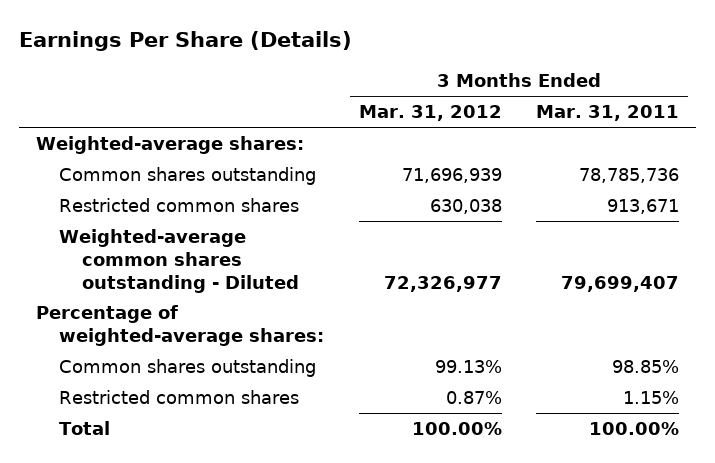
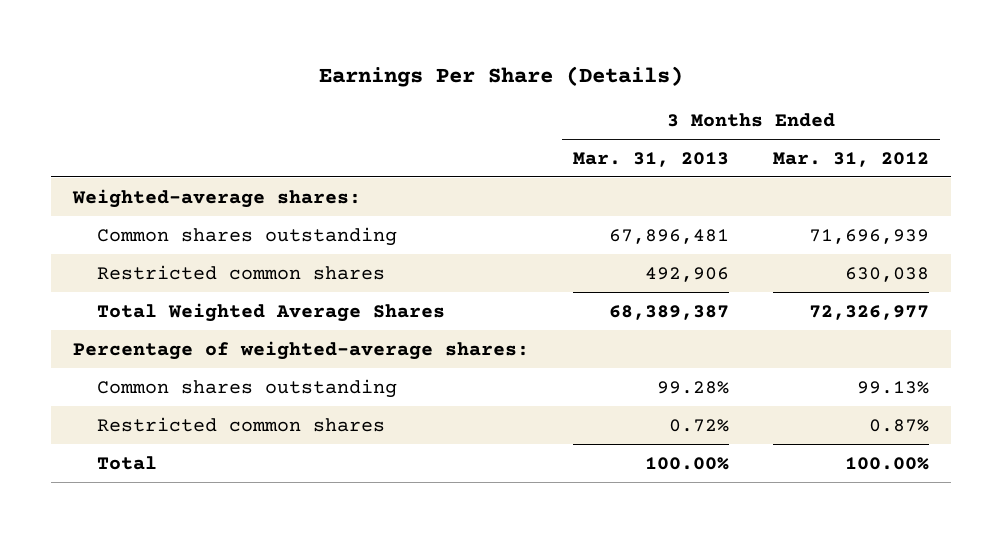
[536,105,680,122] Mar. 31, 2011 -> none
none -> [573,151,730,167] Mar. 31, 2013
[59,229,299,293] Weighted-average common shares outstanding - Diluted -> [97,302,446,322] Total Weighted Average Shares

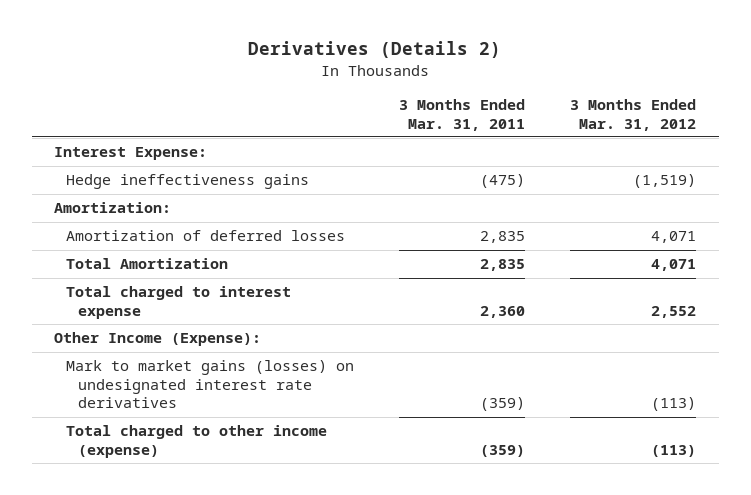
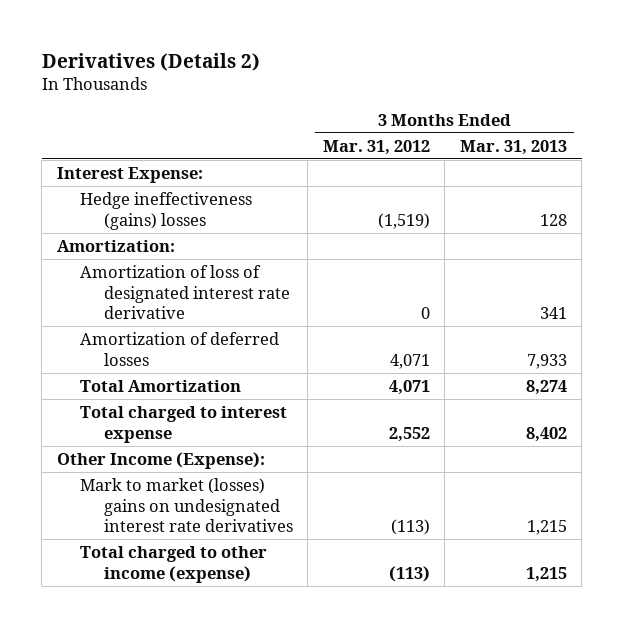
[399,99,526,131] 3 Months Ended Mar. 31, 2011 -> none
none -> [459,139,567,155] Mar. 31, 2013
[66,174,310,190] Hedge ineffectiveness gains -> [80,192,253,230] Hedge ineffectiveness (gains) losses
none -> [80,265,290,320] Amortization of loss of designated interest rate derivative
[66,360,355,409] Mark to market gains (losses) on undesignated interest rate derivatives -> [80,478,293,533] Mark to market (losses) gains on undesignated interest rate derivatives

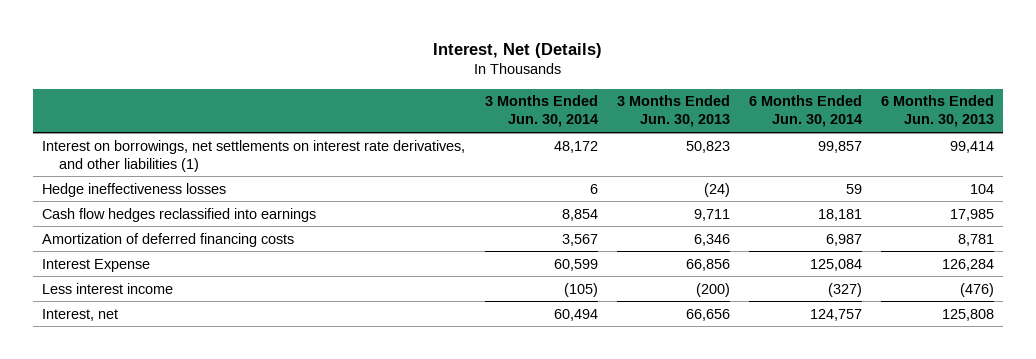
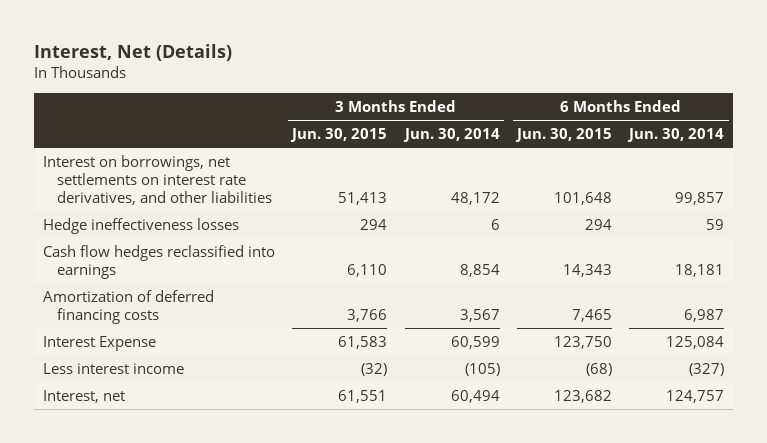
[616,95,730,128] 3 Months Ended Jun. 30, 2013 -> none
[880,95,994,128] 6 Months Ended Jun. 30, 2013 -> none
none -> [290,128,388,143] Jun. 30, 2015
none -> [514,128,612,143] Jun. 30, 2015
[42,139,466,172] Interest on borrowings, net settlements on interest rate derivatives, and other liabilities (1) -> [42,154,273,205] Interest on borrowings, net settlements on interest rate derivatives, and other liabilities

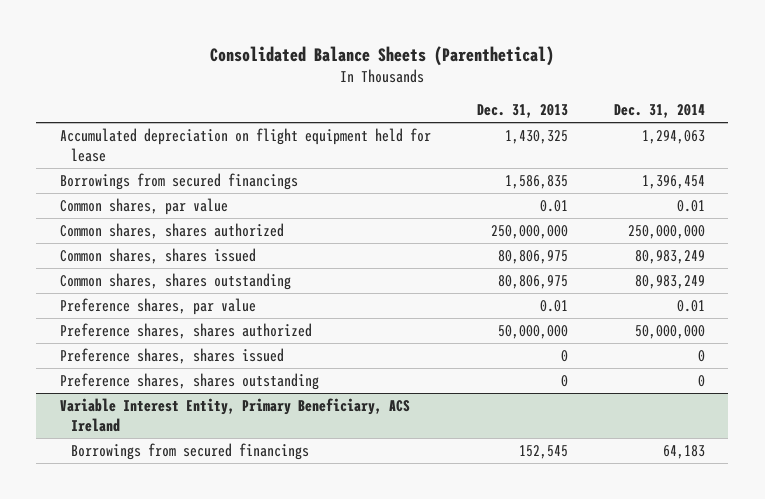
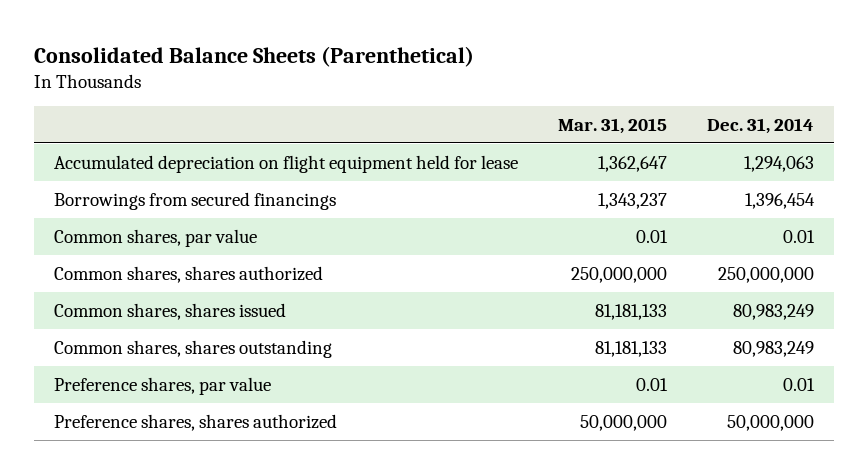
[476,104,568,119] Dec. 31, 2013 -> none
none -> [558,117,668,134] Mar. 31, 2015
[59,347,284,364] Preference shares, shares issued -> none
[59,372,319,390] Preference shares, shares outstanding -> none
[59,397,410,432] Variable Interest Entity, Primary Beneficiary, ACS Ireland -> none
[71,442,310,460] Borrowings from secured financings -> none

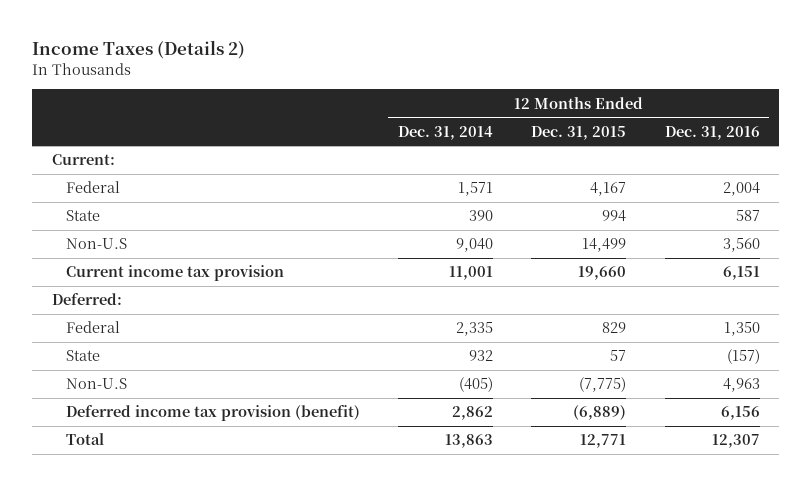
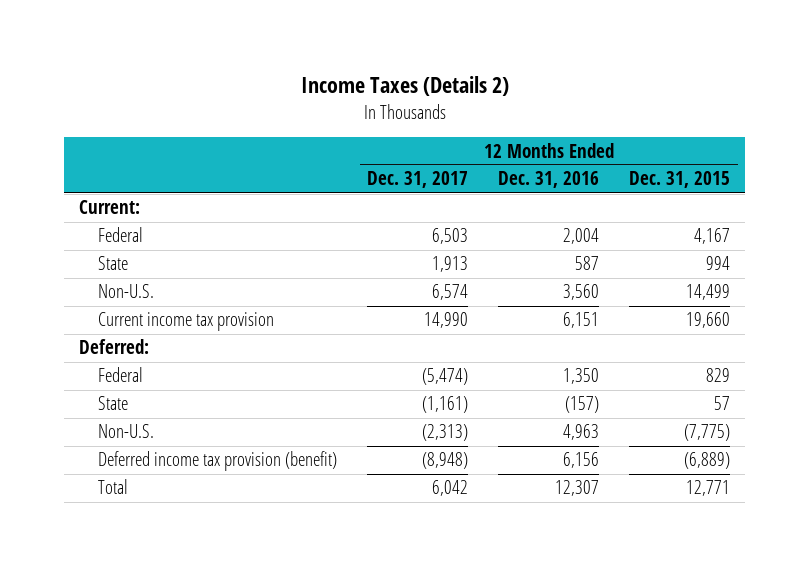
[397,125,493,140] Dec. 31, 2014 -> none
none -> [367,171,469,189] Dec. 31, 2017
[65,238,127,250] Non-U.S -> [98,284,155,299] Non-U.S.
[65,378,127,390] Non-U.S -> [98,424,155,439] Non-U.S.

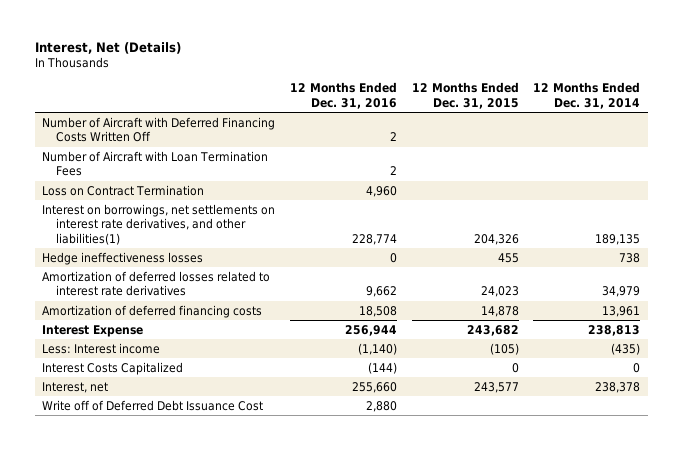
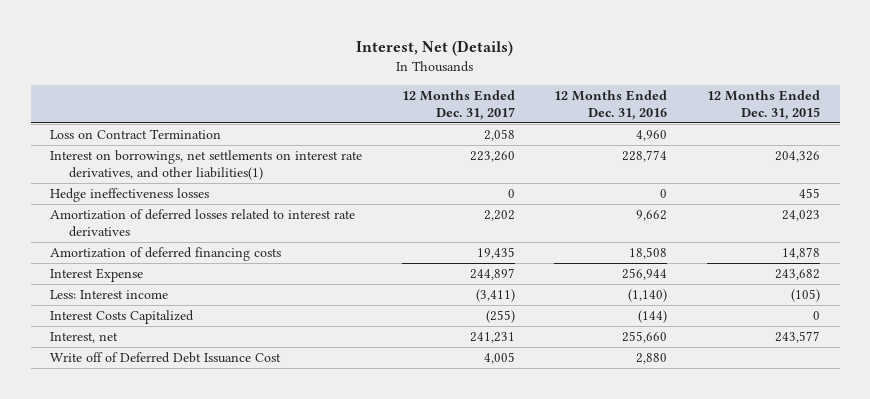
[533,82,641,109] 12 Months Ended Dec. 31, 2014 -> none
none -> [401,90,515,121] 12 Months Ended Dec. 31, 2017
[42,116,276,143] Number of Aircraft with Deferred Financing Costs Written Off -> none
[42,150,269,177] Number of Aircraft with Loan Termination Fees -> none

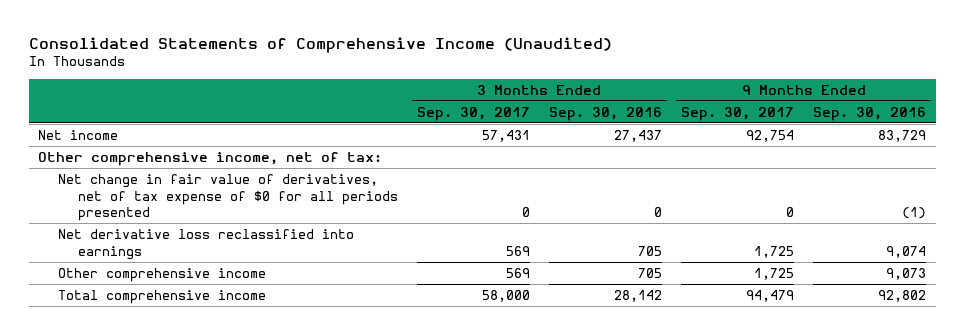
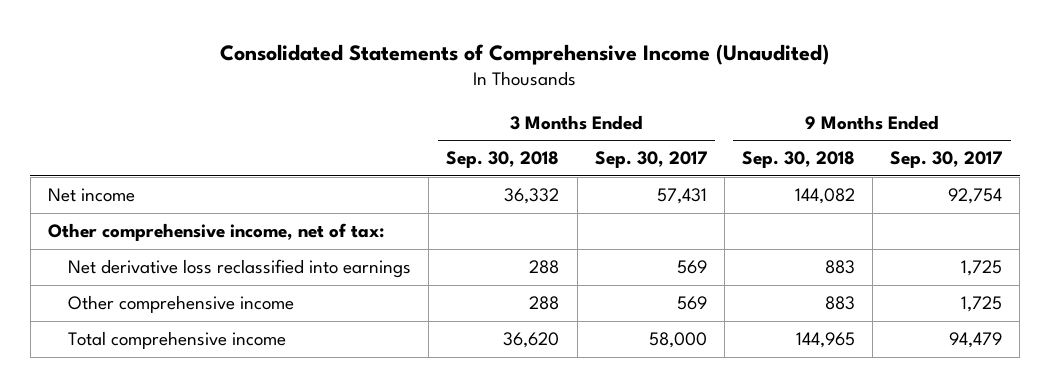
[548,106,662,121] Sep. 30, 2016 -> none
[813,106,927,121] Sep. 30, 2016 -> none
none -> [446,151,560,169] Sep. 30, 2018
none -> [741,151,855,169] Sep. 30, 2018
[57,173,398,222] Net change in fair value of derivatives, net of tax expense of $0 for all periods presented -> none

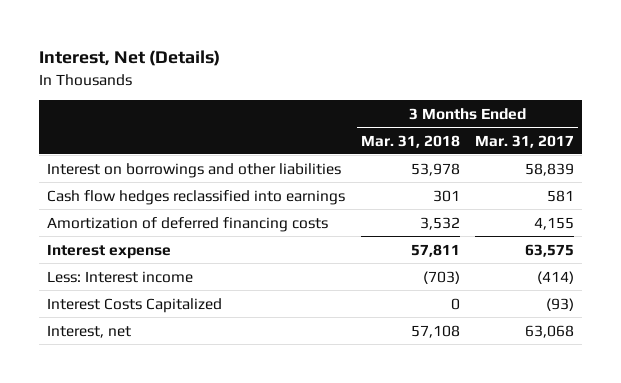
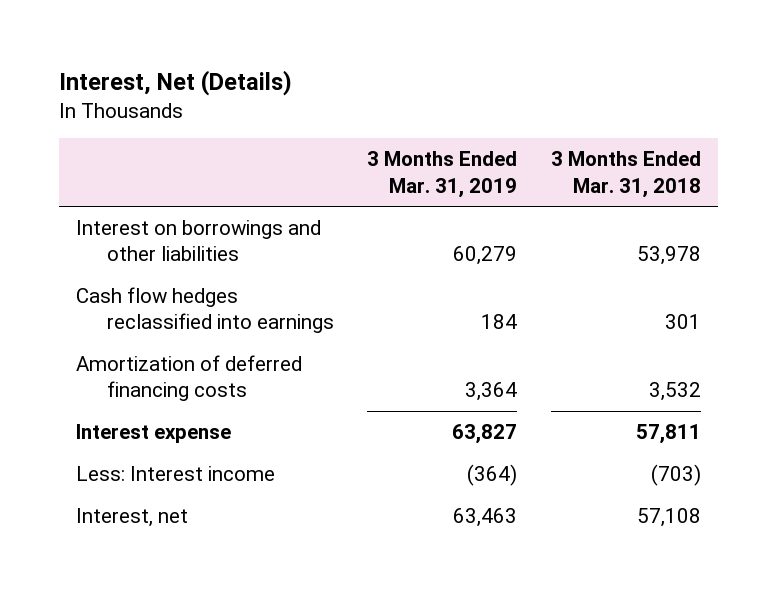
[475,134,575,148] Mar. 31, 2017 -> none
none -> [367,151,518,198] 3 Months Ended Mar. 31, 2019
[46,297,222,313] Interest Costs Capitalized -> none

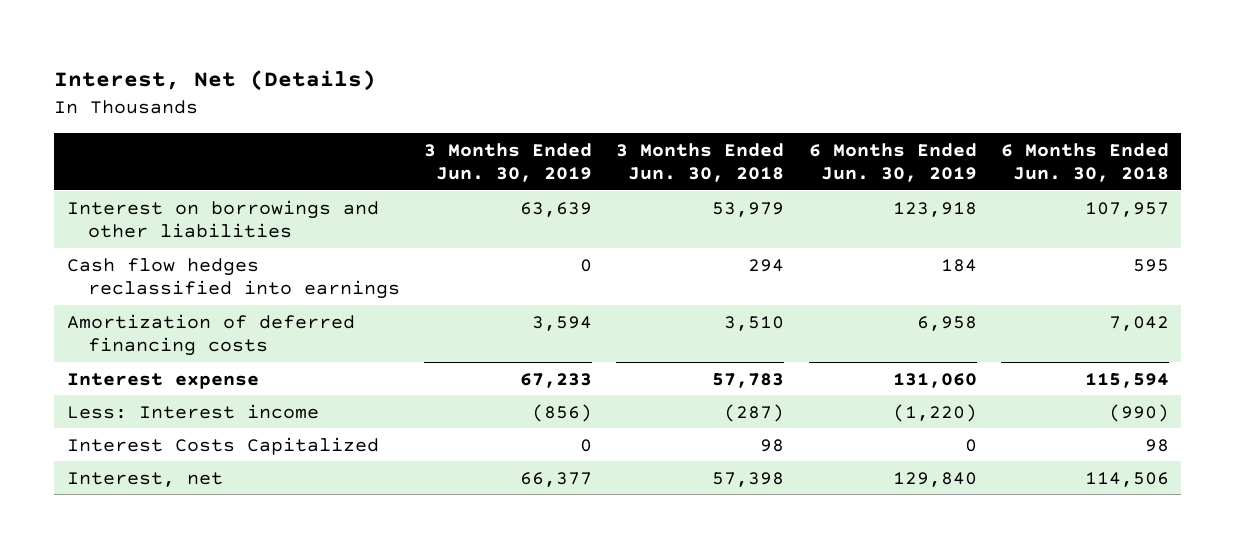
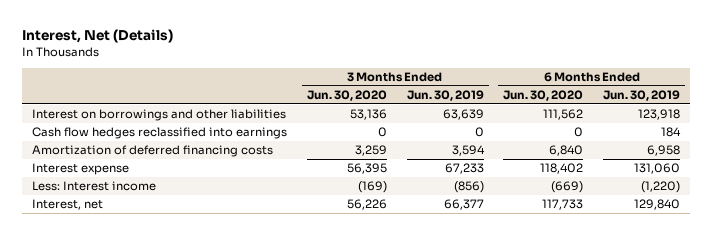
[616,142,785,183] 3 Months Ended Jun. 30, 2018 -> none
[1001,142,1170,183] 6 Months Ended Jun. 30, 2018 -> none
none -> [307,90,388,102] Jun. 30, 2020
none -> [503,90,584,102] Jun. 30, 2020
[66,436,379,455] Interest Costs Capitalized -> none

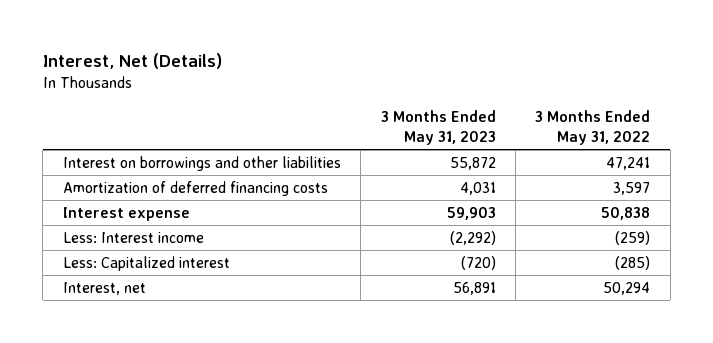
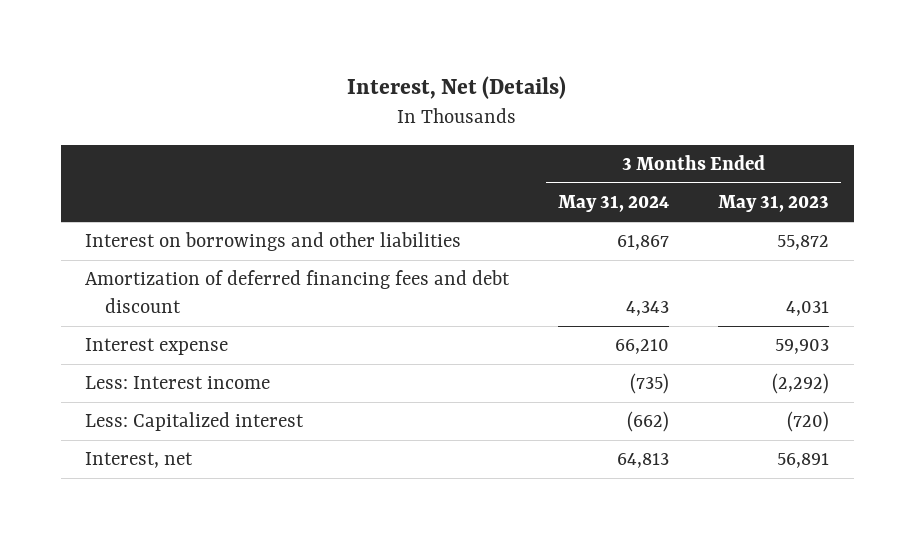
[535,110,651,145] 3 Months Ended May 31, 2022 -> none
none -> [558,195,670,213] May 31, 2024
[62,181,328,197] Amortization of deferred financing costs -> [85,270,511,313] Amortization of deferred financing fees and debt discount

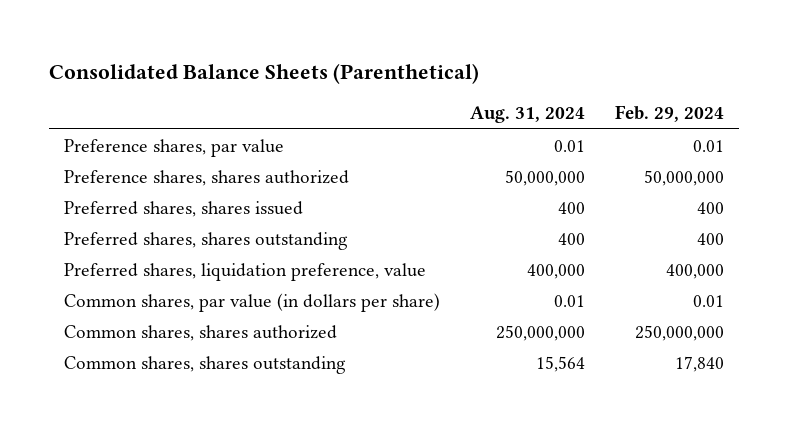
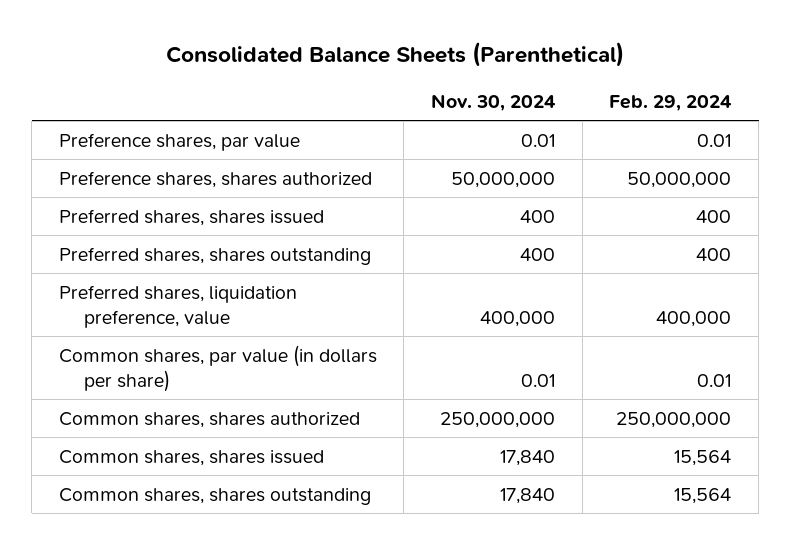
[470,106,586,124] Aug. 31, 2024 -> none
none -> [431,93,557,111] Nov. 30, 2024
none -> [58,449,324,466] Common shares, shares issued
[675,355,725,372] 17,840 -> [674,487,732,504] 15,564

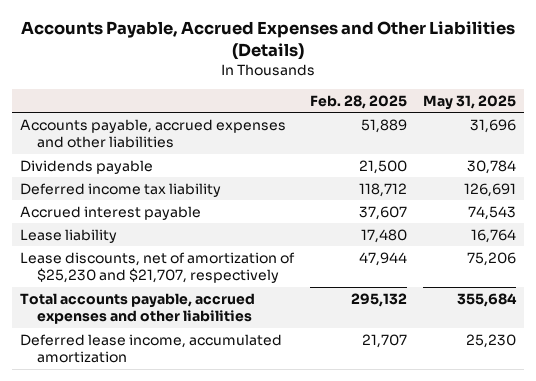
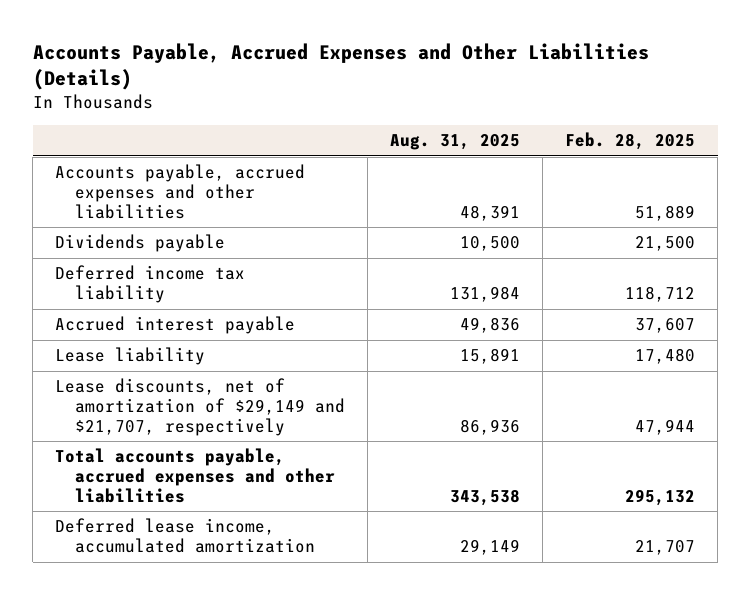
[423,94,517,110] May 31, 2025 -> none
none -> [390,134,521,151] Aug. 31, 2025
[19,251,295,284] Lease discounts, net of amortization of $25,230 and $21,707, respectively -> [55,378,345,436] Lease discounts, net of amortization of $29,149 and $21,707, respectively

